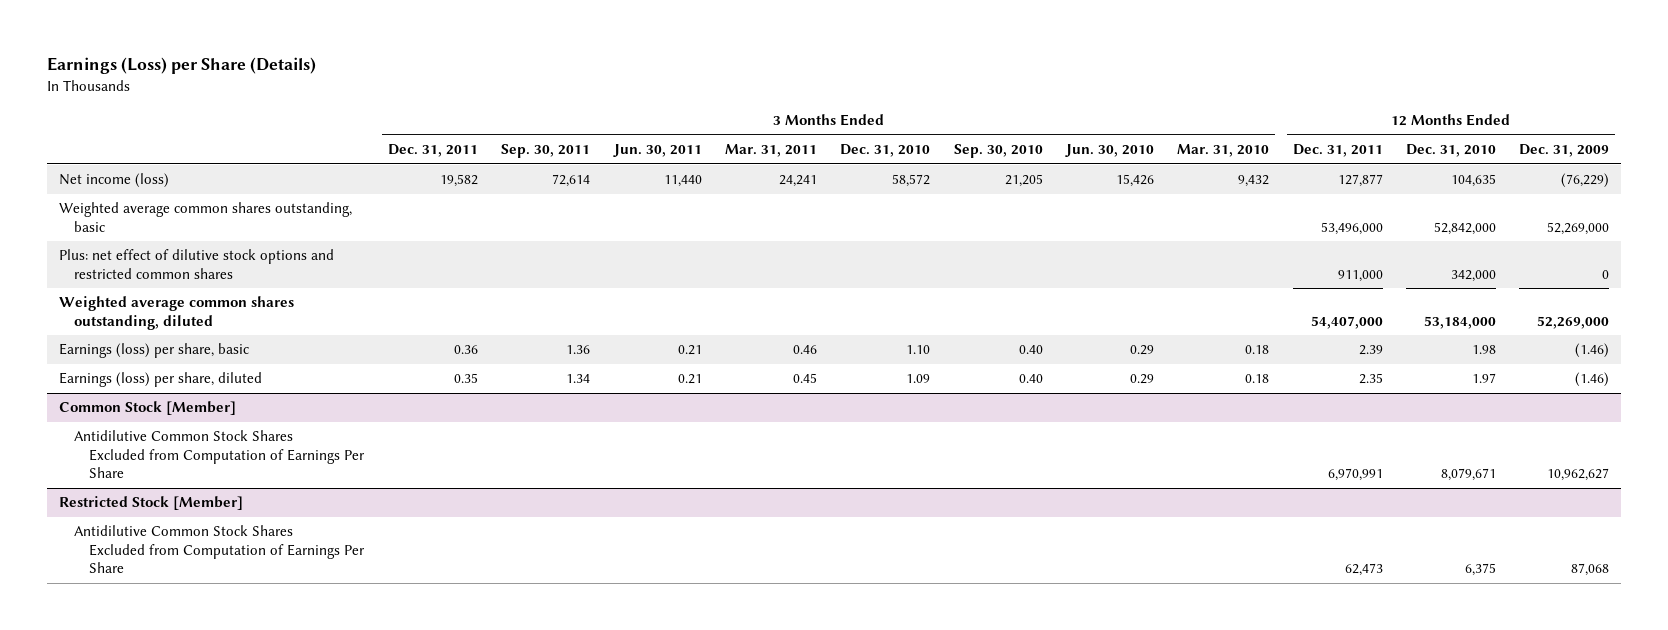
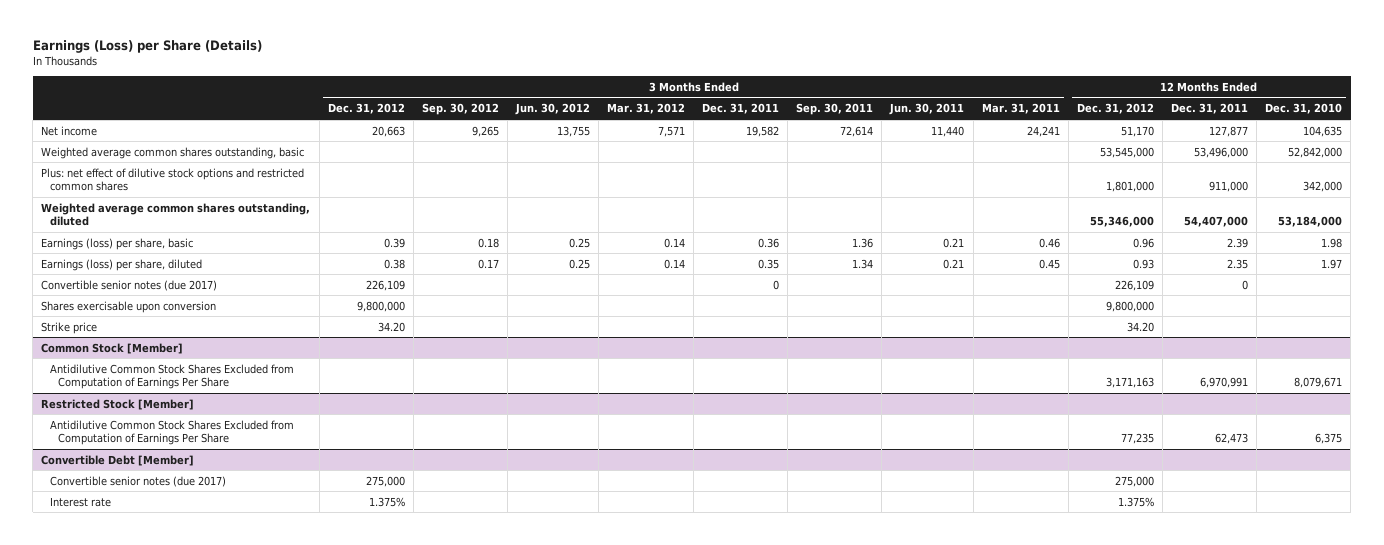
[840,143,931,157] Dec. 31, 2010 -> none
[953,143,1043,158] Sep. 30, 2010 -> none
[1064,143,1154,157] Jun. 30, 2010 -> none
[1177,143,1270,157] Mar. 31, 2010 -> none
[1519,143,1610,157] Dec. 31, 2009 -> none
none -> [327,103,405,115] Dec. 31, 2012
none -> [421,103,499,116] Sep. 30, 2012
none -> [514,103,590,116] Jun. 30, 2012
none -> [607,103,686,115] Mar. 31, 2012
none -> [1076,103,1154,115] Dec. 31, 2012
[58,173,169,189] Net income (loss) -> [41,125,98,136] Net income
none -> [41,279,218,291] Convertible senior notes (due 2017)
none -> [41,300,217,313] Shares exercisable upon conversion
none -> [41,321,98,334] Strike price
none -> [41,454,195,466] Convertible Debt [Member]
none -> [49,475,226,487] Convertible senior notes (due 2017)
none -> [49,496,111,507] Interest rate

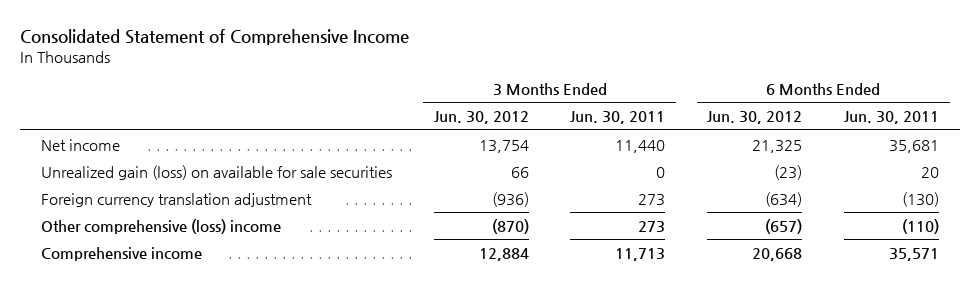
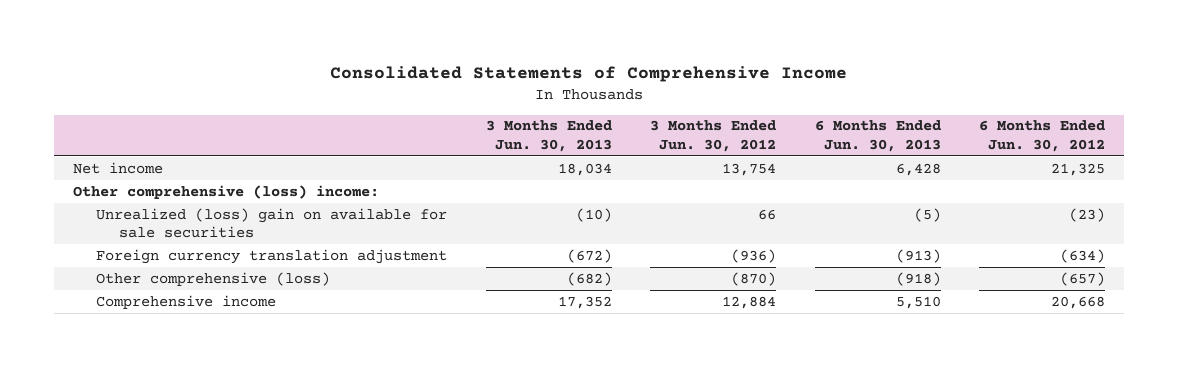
[20,29,410,46] Consolidated Statement of Comprehensive Income -> [330,66,848,83] Consolidated Statements of Comprehensive Income
[570,111,666,125] Jun. 30, 2011 -> none
[844,111,940,125] Jun. 30, 2011 -> none
none -> [485,120,612,152] 3 Months Ended Jun. 30, 2013
none -> [814,120,941,152] 6 Months Ended Jun. 30, 2013
none -> [73,184,380,199] Other comprehensive (loss) income:
[40,164,392,180] Unrealized gain (loss) on available for sale securities -> [96,207,448,239] Unrealized (loss) gain on available for sale securities
[40,218,281,234] Other comprehensive (loss) income -> [96,271,331,286] Other comprehensive (loss)

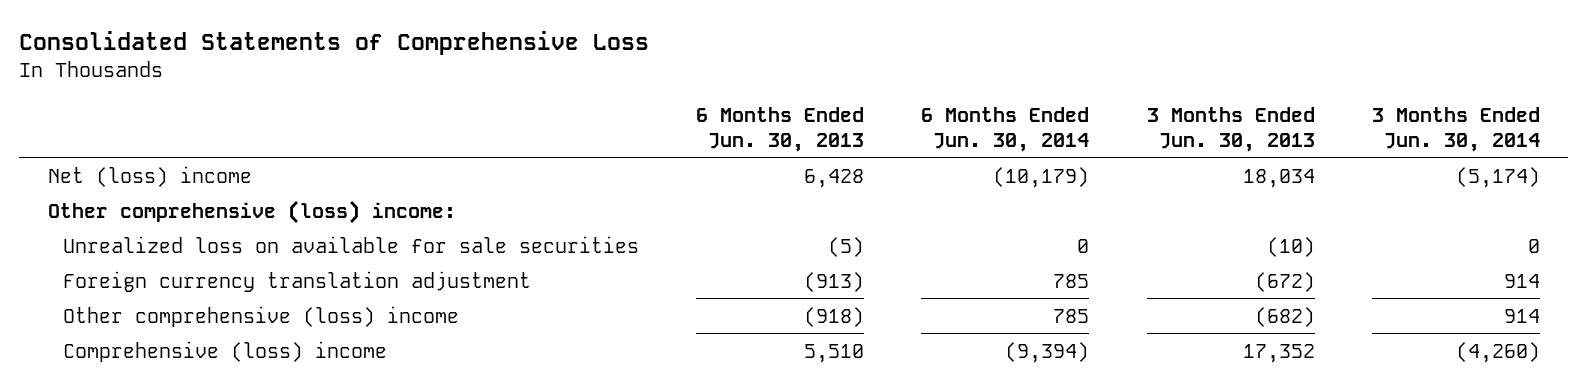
[330,66,848,83] Consolidated Statements of Comprehensive Income -> [19,31,650,56] Consolidated Statements of Comprehensive Loss
[650,120,777,152] 3 Months Ended Jun. 30, 2012 -> none
[979,120,1106,152] 6 Months Ended Jun. 30, 2012 -> none
none -> [921,106,1090,152] 6 Months Ended Jun. 30, 2014
none -> [1371,106,1540,152] 3 Months Ended Jun. 30, 2014
[73,161,164,174] Net income -> [47,165,252,187] Net (loss) income
[96,207,448,239] Unrealized (loss) gain on available for sale securities -> [63,235,640,253] Unrealized loss on available for sale securities
[96,271,331,286] Other comprehensive (loss) -> [63,305,460,327] Other comprehensive (loss) income
[96,294,277,309] Comprehensive income -> [63,340,388,362] Comprehensive (loss) income

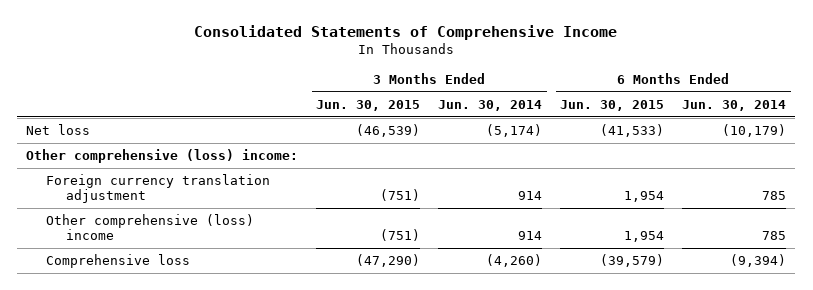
[19,31,650,56] Consolidated Statements of Comprehensive Loss -> [194,24,618,40] Consolidated Statements of Comprehensive Income
[696,106,865,152] 6 Months Ended Jun. 30, 2013 -> none
[1146,106,1315,152] 3 Months Ended Jun. 30, 2013 -> none
none -> [316,99,421,111] Jun. 30, 2015
none -> [560,99,665,111] Jun. 30, 2015
[47,165,252,187] Net (loss) income -> [26,124,91,136] Net loss
[63,235,640,253] Unrealized loss on available for sale securities -> none
[63,340,388,362] Comprehensive (loss) income -> [46,254,191,269] Comprehensive loss

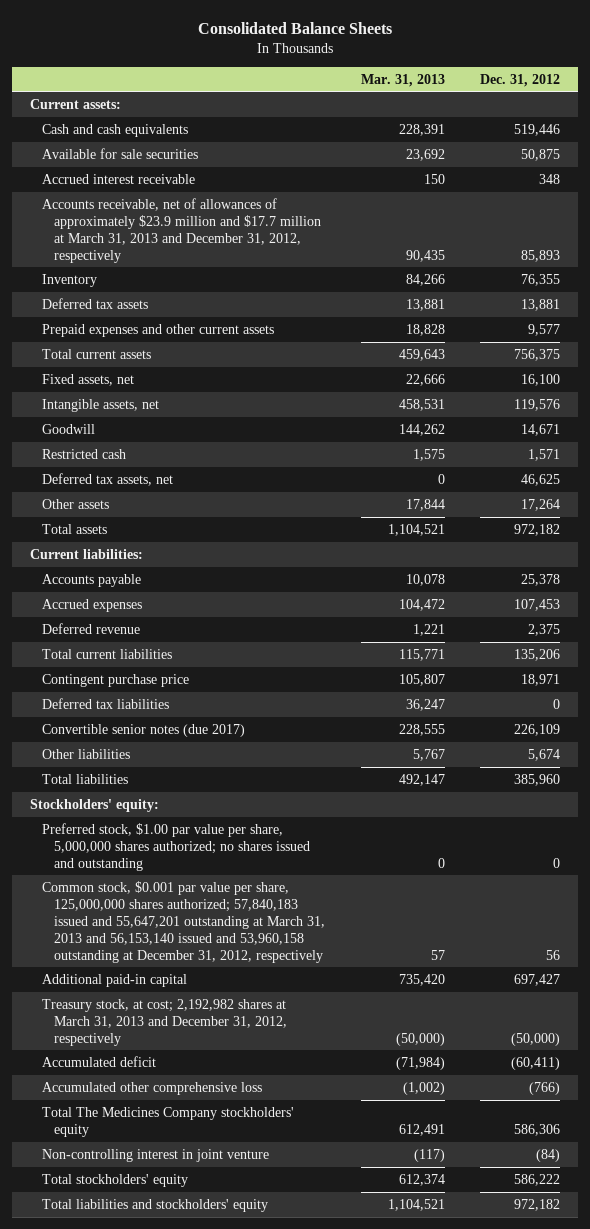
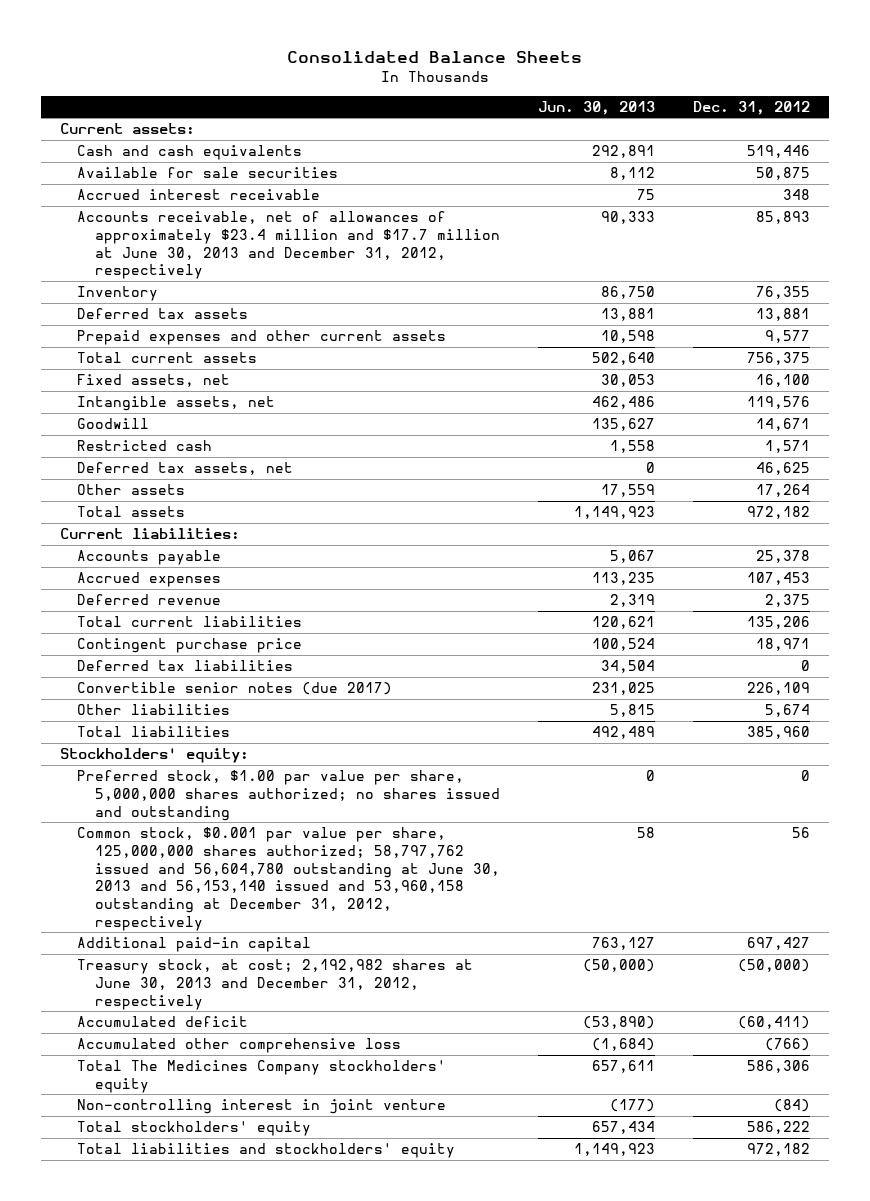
[360,73,445,87] Mar. 31, 2013 -> none
none -> [538,100,656,115] Jun. 30, 2013
[42,197,322,263] Accounts receivable, net of allowances of approximately $23.9 million and $17.7 million at March 31, 2013 and December 31, 2012, respectively -> [77,211,501,280] Accounts receivable, net of allowances of approximately $23.4 million and $17.7 million at June 30, 2013 and December 31, 2012, respectively
[42,880,326,963] Common stock, $0.001 par value per share, 125,000,000 shares authorized; 57,840,183 issued and 55,647,201 outstanding at March 31, 2013 and 56,153,140 issued and 53,960,158 outstanding at December 31, 2012, respectively -> [77,827,501,931] Common stock, $0.001 par value per share, 125,000,000 shares authorized; 58,797,762 issued and 56,604,780 outstanding at June 30, 2013 and 56,153,140 issued and 53,960,158 outstanding at December 31, 2012, respectively
[42,998,288,1046] Treasury stock, at cost; 2,192,982 shares at March 31, 2013 and December 31, 2012, respectively -> [77,959,474,1010] Treasury stock, at cost; 2,192,982 shares at June 30, 2013 and December 31, 2012, respectively

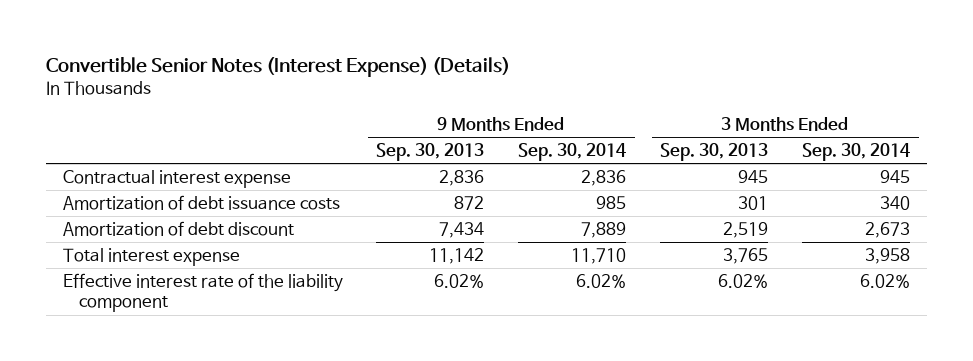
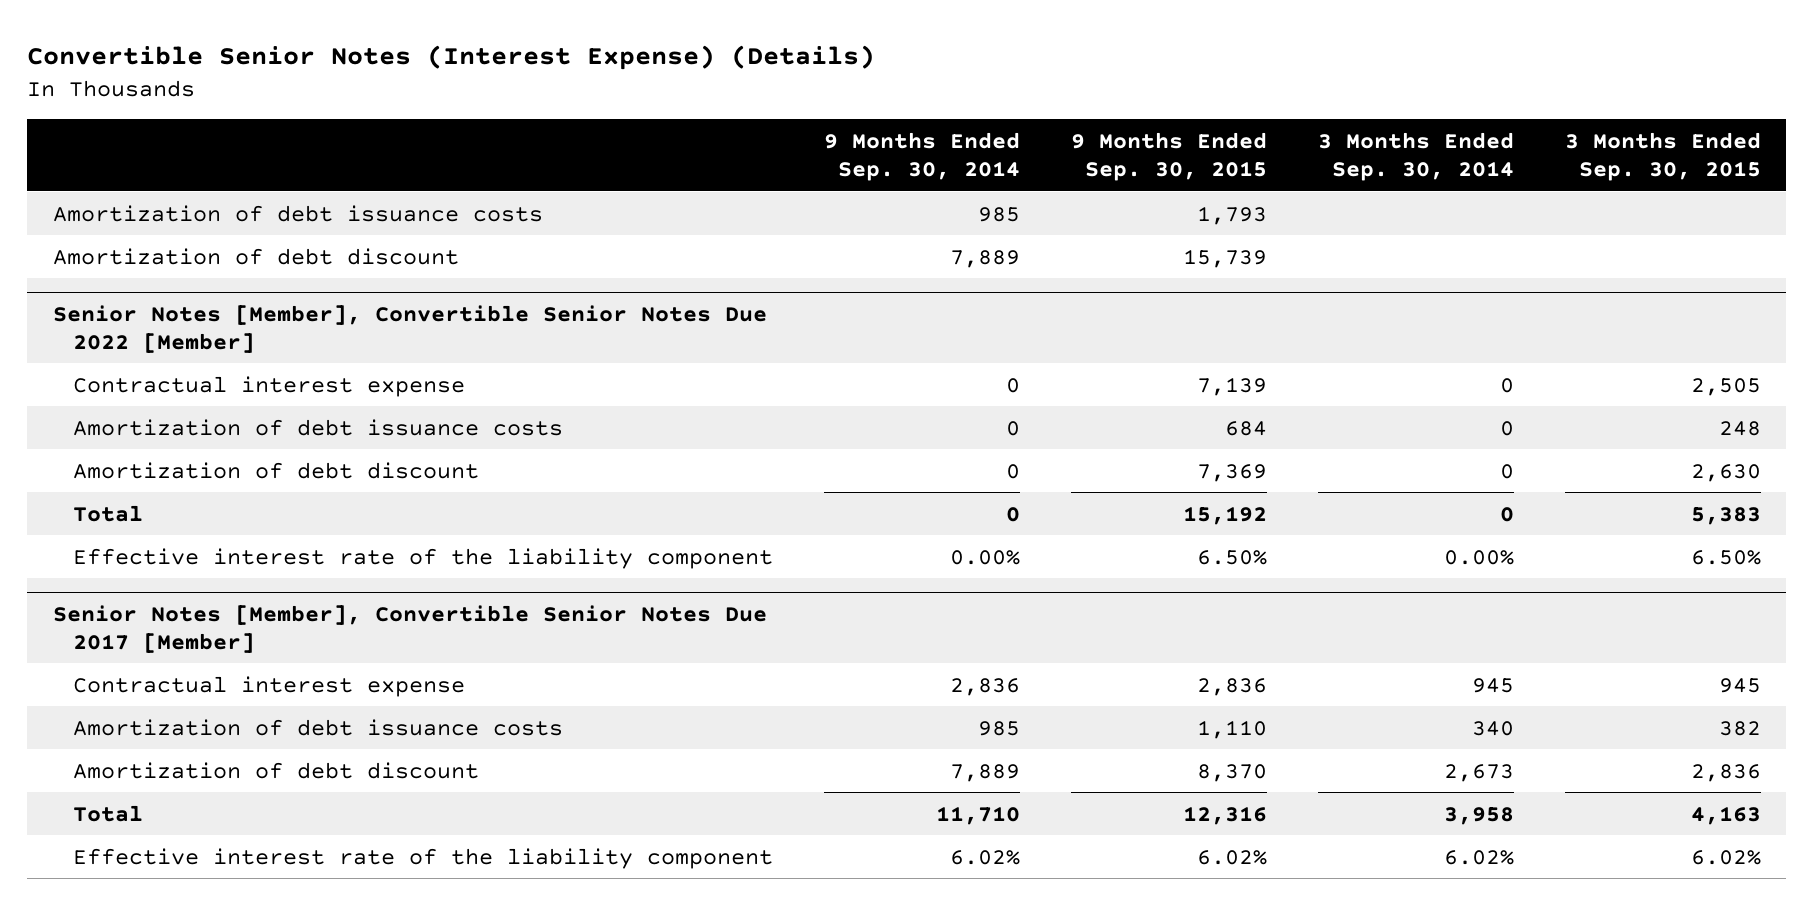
[376,143,485,162] Sep. 30, 2013 -> none
[660,143,769,162] Sep. 30, 2013 -> none
none -> [1070,131,1267,182] 9 Months Ended Sep. 30, 2015
none -> [1564,131,1761,182] 3 Months Ended Sep. 30, 2015
none -> [52,204,543,222] Amortization of debt issuance costs
none -> [52,247,459,265] Amortization of debt discount
none -> [52,304,767,353] Senior Notes [Member], Convertible Senior Notes Due 2022 [Member]
none -> [72,375,465,397] Contractual interest expense
none -> [72,418,563,436] Amortization of debt issuance costs
none -> [72,461,479,479] Amortization of debt discount
none -> [72,504,143,522] Total
none -> [72,547,773,569] Effective interest rate of the liability component
none -> [52,604,767,653] Senior Notes [Member], Convertible Senior Notes Due 2017 [Member]
[62,248,240,267] Total interest expense -> [72,804,143,822] Total

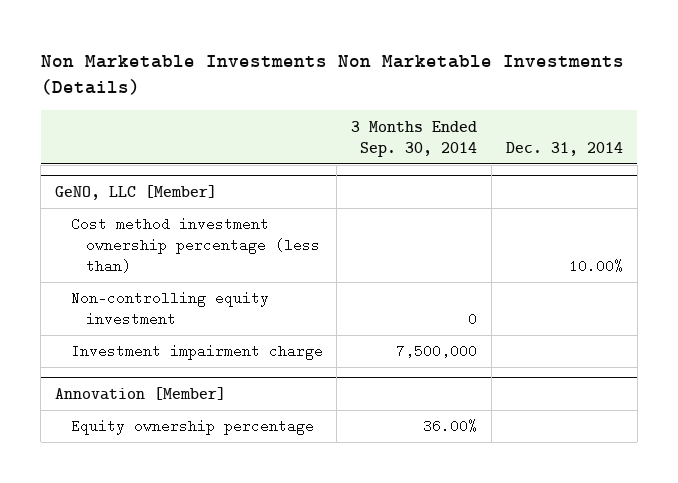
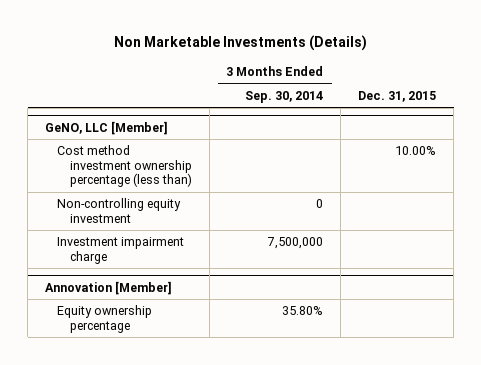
[40,55,624,96] Non Marketable Investments Non Marketable Investments (Details) -> [113,34,367,51] Non Marketable Investments (Details)
[506,141,624,156] Dec. 31, 2014 -> none
none -> [358,90,437,102] Dec. 31, 2015
[423,419,478,434] 36.00% -> [282,306,324,316] 35.80%

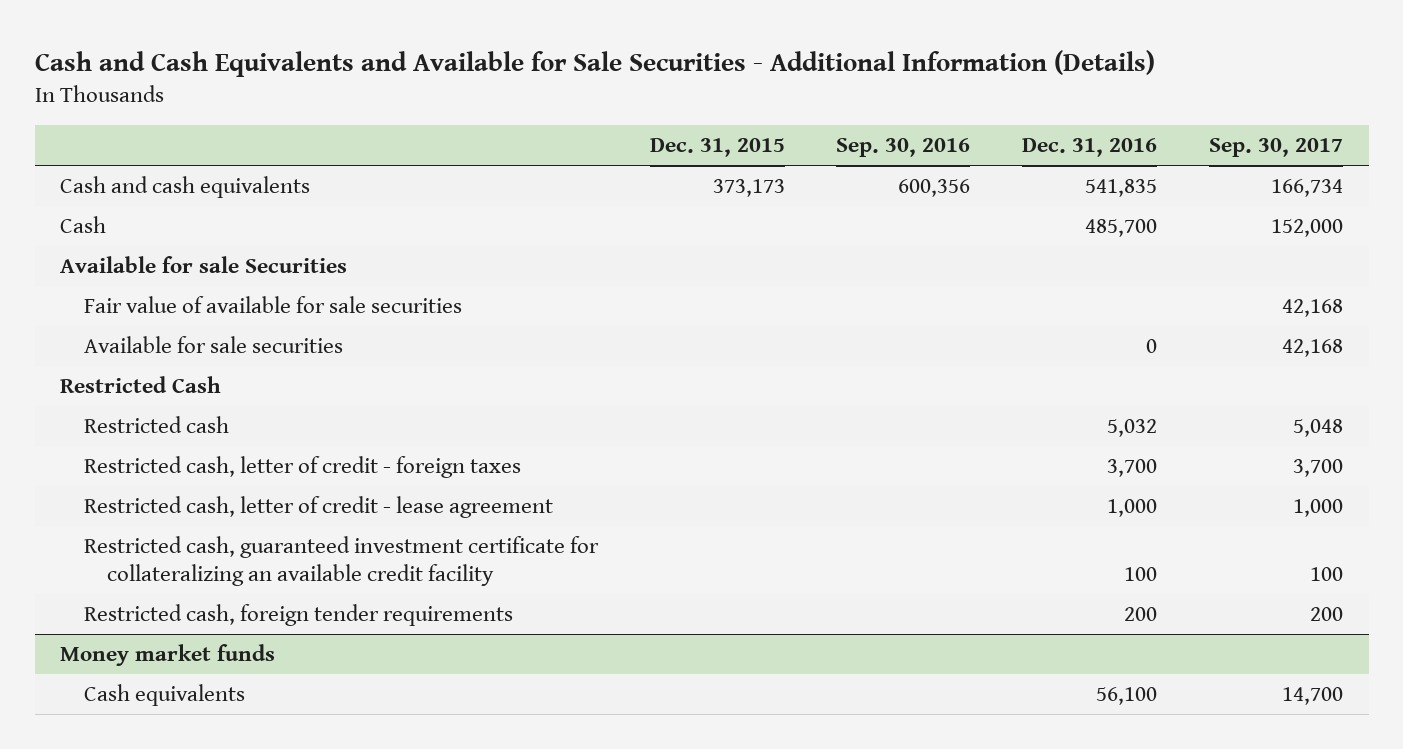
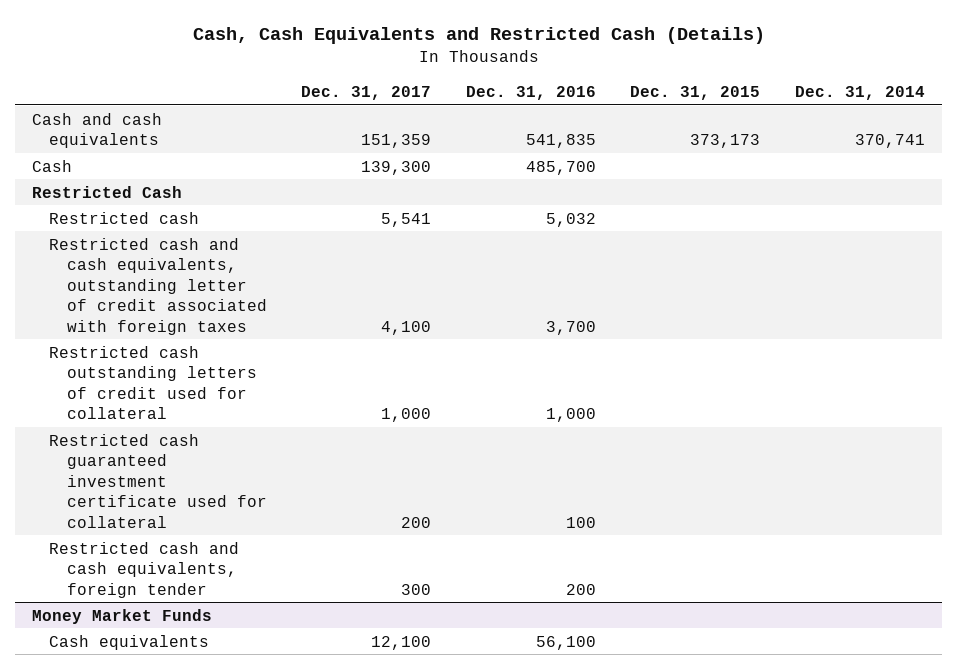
[34,49,1155,77] Cash and Cash Equivalents and Available for Sale Securities - Additional Information (Details) -> [192,27,765,45] Cash, Cash Equivalents and Restricted Cash (Details)
[836,138,971,158] Sep. 30, 2016 -> none
[1208,138,1343,158] Sep. 30, 2017 -> none
none -> [301,85,432,100] Dec. 31, 2017
none -> [794,85,925,100] Dec. 31, 2014
[60,256,348,274] Available for sale Securities -> none
[83,296,462,314] Fair value of available for sale securities -> none
[83,336,343,354] Available for sale securities -> none
[83,456,521,479] Restricted cash, letter of credit - foreign taxes -> [49,237,267,335] Restricted cash and cash equivalents, outstanding letter of credit associated with foreign taxes
[83,496,553,519] Restricted cash, letter of credit - lease agreement -> [49,345,257,420] Restricted cash outstanding letters of credit used for collateral
[83,536,599,587] Restricted cash, guaranteed investment certificate for collateralizing an available credit facility -> [49,433,267,528] Restricted cash guaranteed investment certificate used for collateral
[83,604,513,627] Restricted cash, foreign tender requirements -> [49,541,240,598] Restricted cash and cash equivalents, foreign tender
[60,644,276,667] Money market funds -> [32,608,213,624] Money Market Funds

